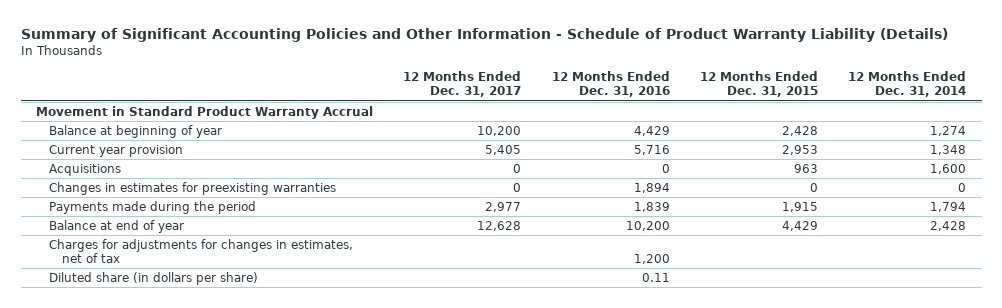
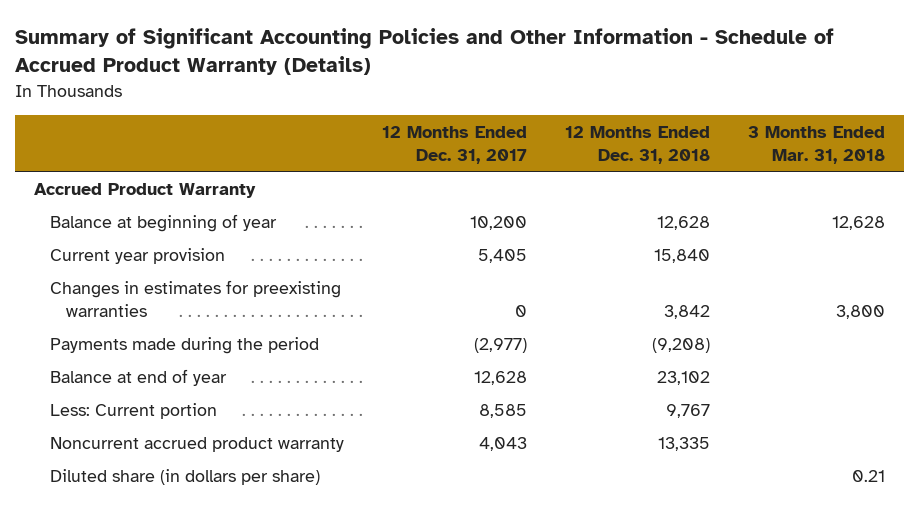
[20,28,948,43] Summary of Significant Accounting Policies and Other Information - Schedule of Product Warranty Liability (Details) -> [15,27,835,76] Summary of Significant Accounting Policies and Other Information - Schedule of Accrued Product Warranty (Details)
[551,71,670,98] 12 Months Ended Dec. 31, 2016 -> none
[700,71,819,98] 12 Months Ended Dec. 31, 2015 -> none
[848,71,967,98] 12 Months Ended Dec. 31, 2014 -> none
none -> [564,125,710,165] 12 Months Ended Dec. 31, 2018
none -> [747,125,885,165] 3 Months Ended Mar. 31, 2018
[35,106,373,120] Movement in Standard Product Warranty Accrual -> [34,182,257,198] Accrued Product Warranty
[48,164,121,177] Acquisitions -> none
[485,202,522,213] 2,977 -> [473,337,527,353] (2,977)
[48,239,353,263] Charges for adjustments for changes in estimates, net of tax -> none
none -> [50,402,218,419] Less: Current portion
none -> [50,436,345,452] Noncurrent accrued product warranty

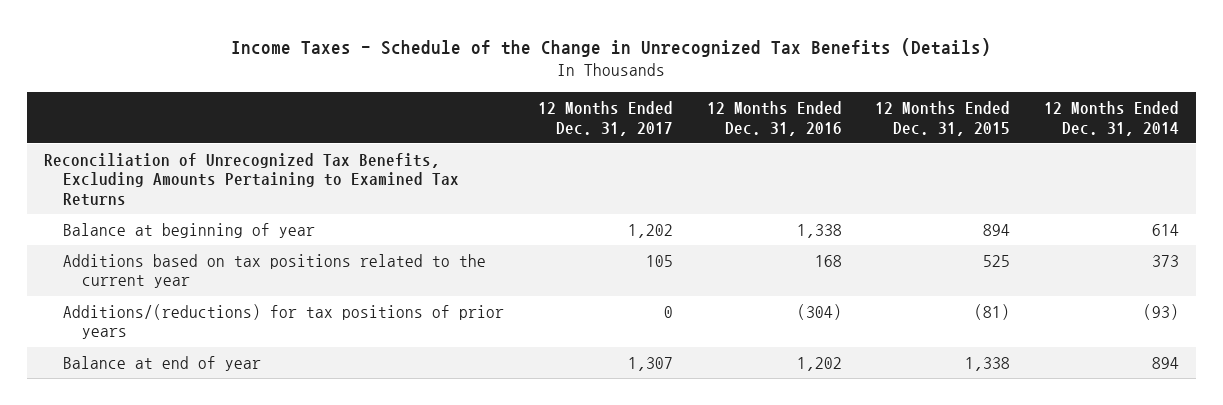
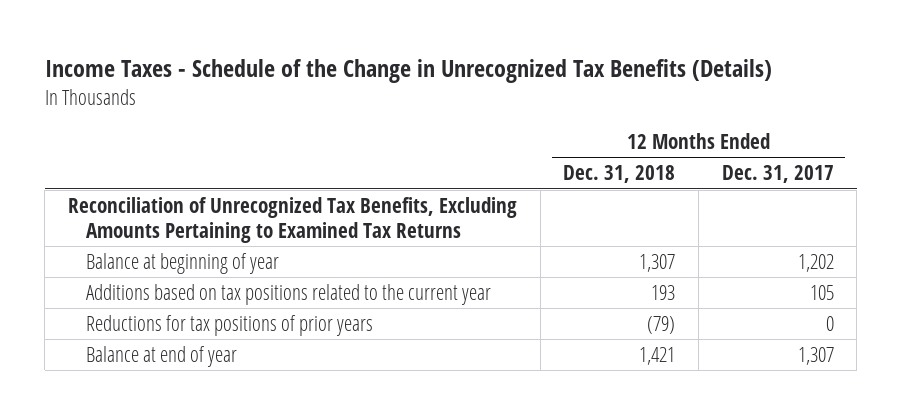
[706,101,842,136] 12 Months Ended Dec. 31, 2016 -> none
[875,101,1011,136] 12 Months Ended Dec. 31, 2015 -> none
[1044,101,1180,136] 12 Months Ended Dec. 31, 2014 -> none
none -> [563,165,676,184] Dec. 31, 2018
[62,304,504,340] Additions/(reductions) for tax positions of prior years -> [86,314,374,336] Reductions for tax positions of prior years

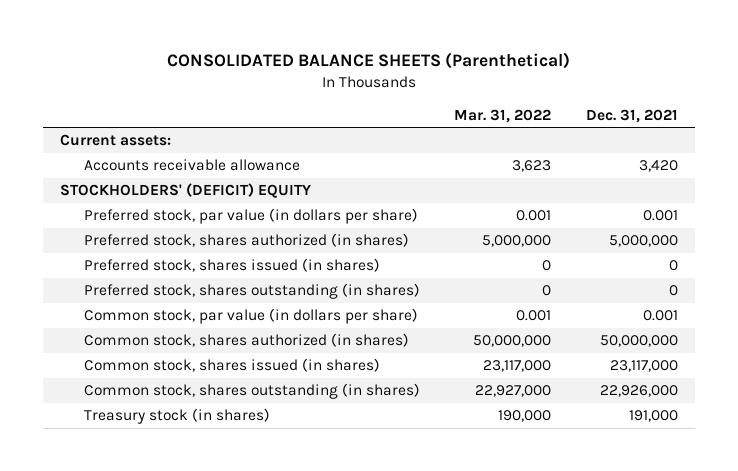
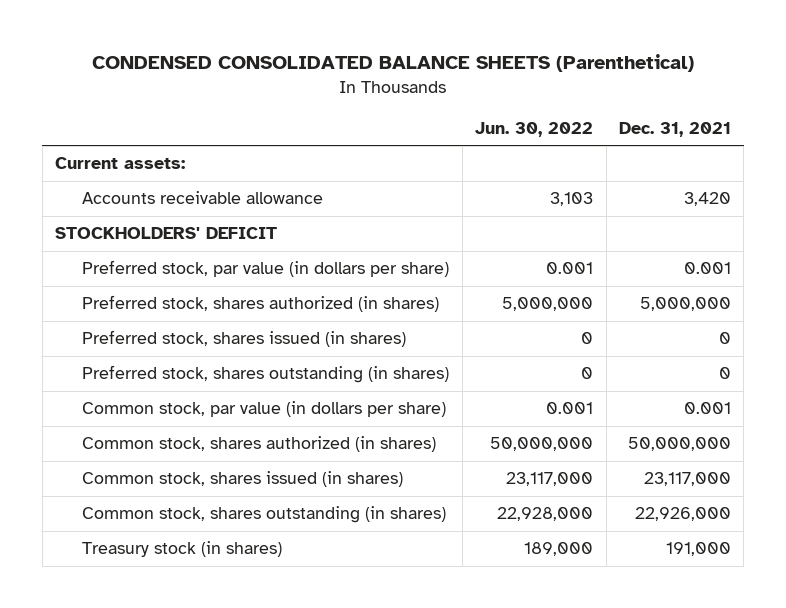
[167,52,571,70] CONSOLIDATED BALANCE SHEETS (Parenthetical) -> [92,54,695,73] CONDENSED CONSOLIDATED BALANCE SHEETS (Parenthetical)
[454,108,552,123] Mar. 31, 2022 -> none
none -> [475,121,594,137] Jun. 30, 2022
[59,183,311,199] STOCKHOLDERS' (DEFICIT) EQUITY -> [55,227,278,240] STOCKHOLDERS' DEFICIT

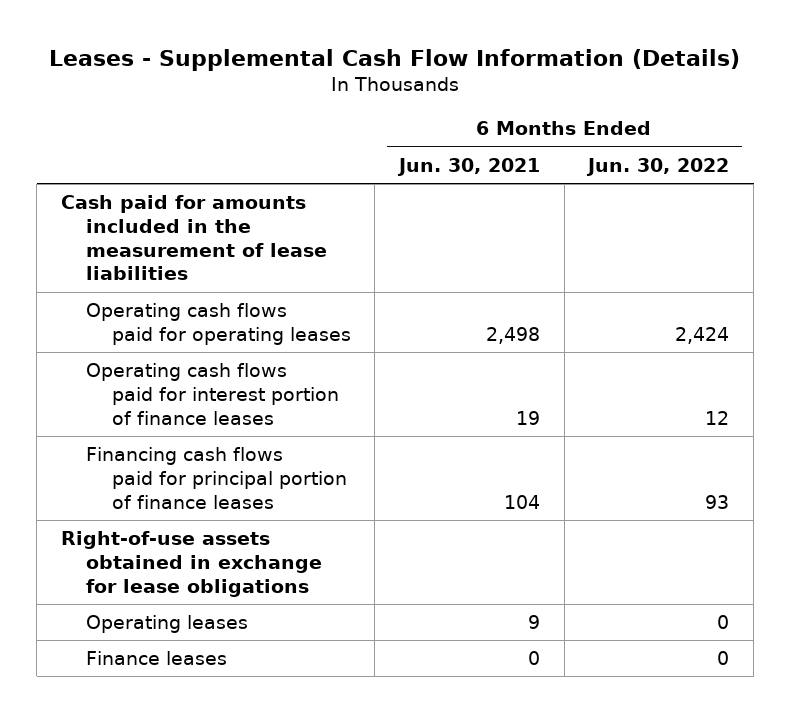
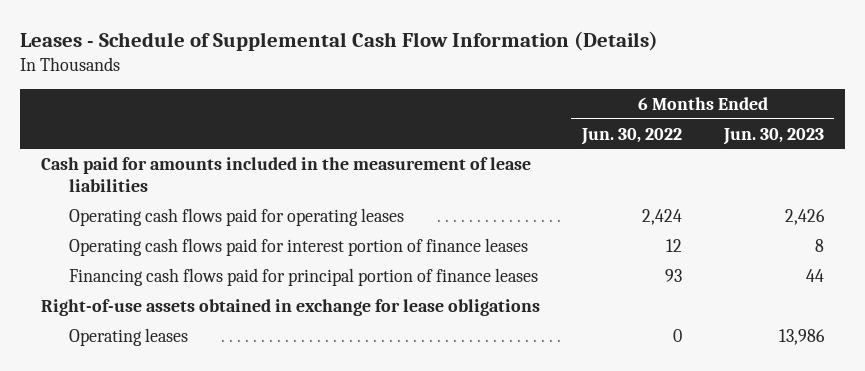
[49,48,741,71] Leases - Supplemental Cash Flow Information (Details) -> [19,31,658,52] Leases - Schedule of Supplemental Cash Flow Information (Details)
[397,157,541,176] Jun. 30, 2021 -> none
none -> [722,127,824,145] Jun. 30, 2023
[86,651,228,666] Finance leases -> none

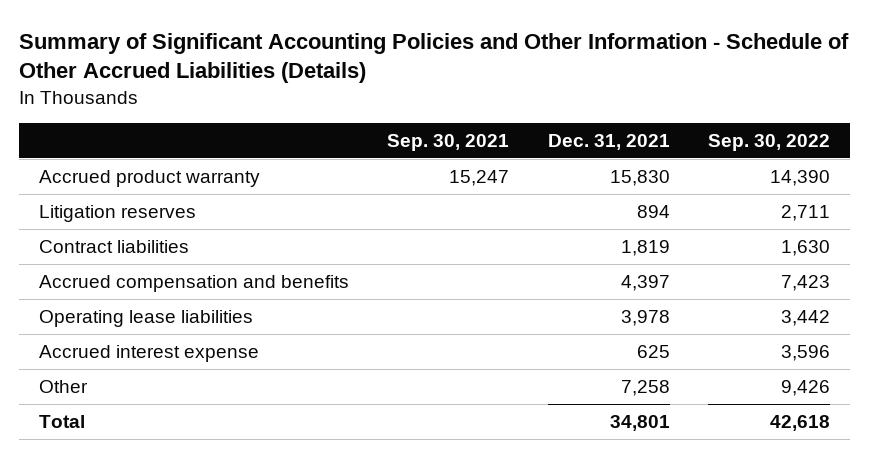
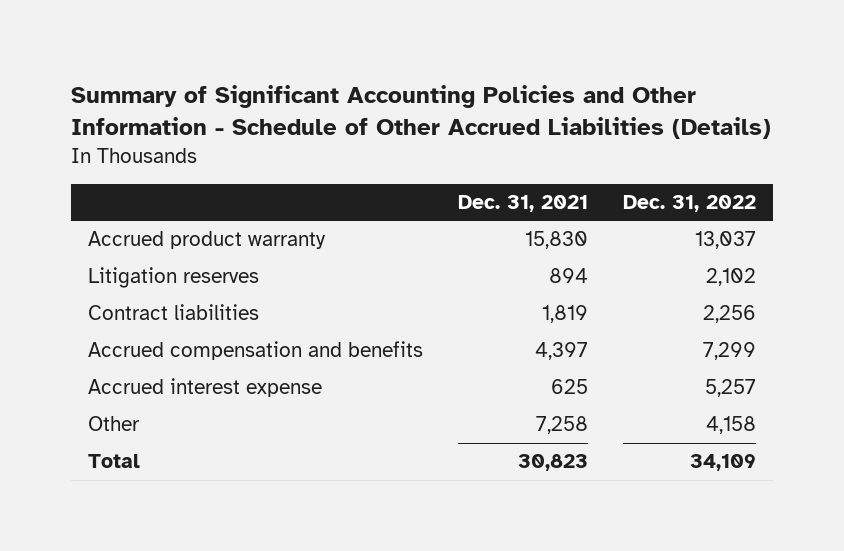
[387,133,510,151] Sep. 30, 2021 -> none
[708,133,831,151] Sep. 30, 2022 -> none
none -> [622,195,756,213] Dec. 31, 2022
[38,309,253,327] Operating lease liabilities -> none
[609,414,670,431] 34,801 -> [517,454,588,472] 30,823

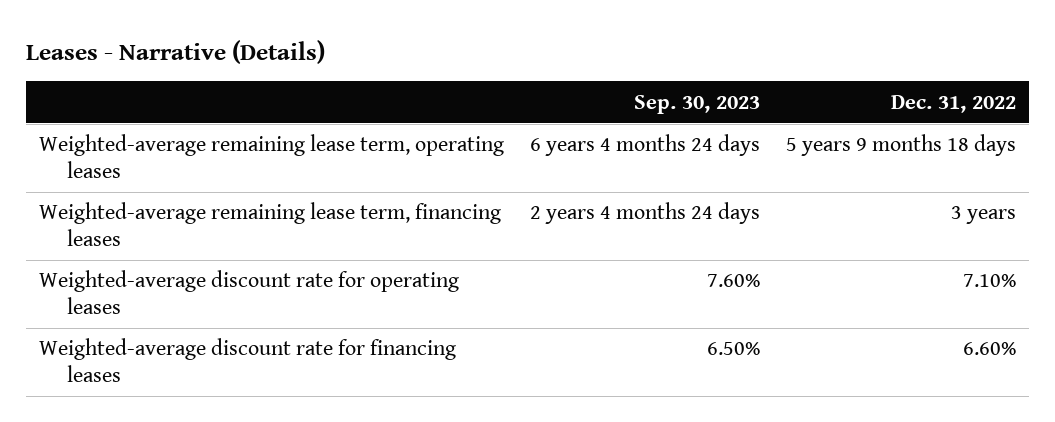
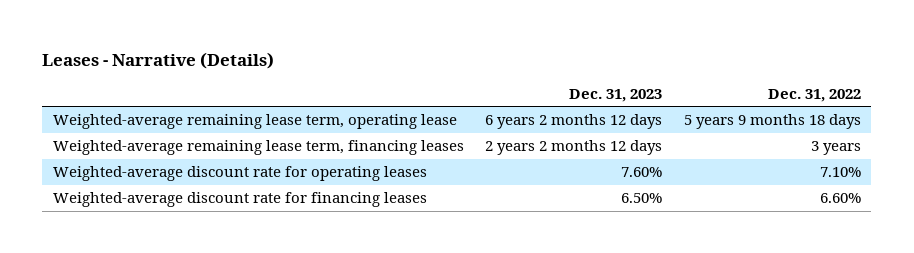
[634,94,761,114] Sep. 30, 2023 -> none
none -> [569,88,663,102] Dec. 31, 2023
[39,134,505,179] Weighted-average remaining lease term, operating leases -> [53,114,458,130] Weighted-average remaining lease term, operating lease

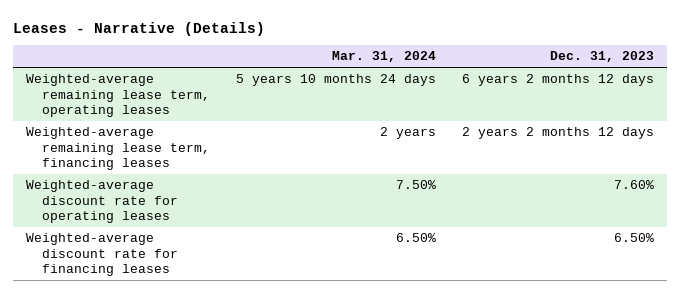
[767,88,861,102] Dec. 31, 2022 -> none
none -> [332,51,437,63] Mar. 31, 2024
[53,114,458,130] Weighted-average remaining lease term, operating lease -> [25,74,210,118] Weighted-average remaining lease term, operating leases

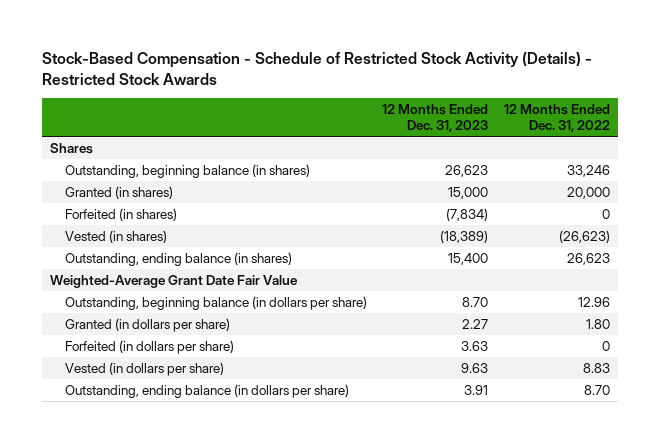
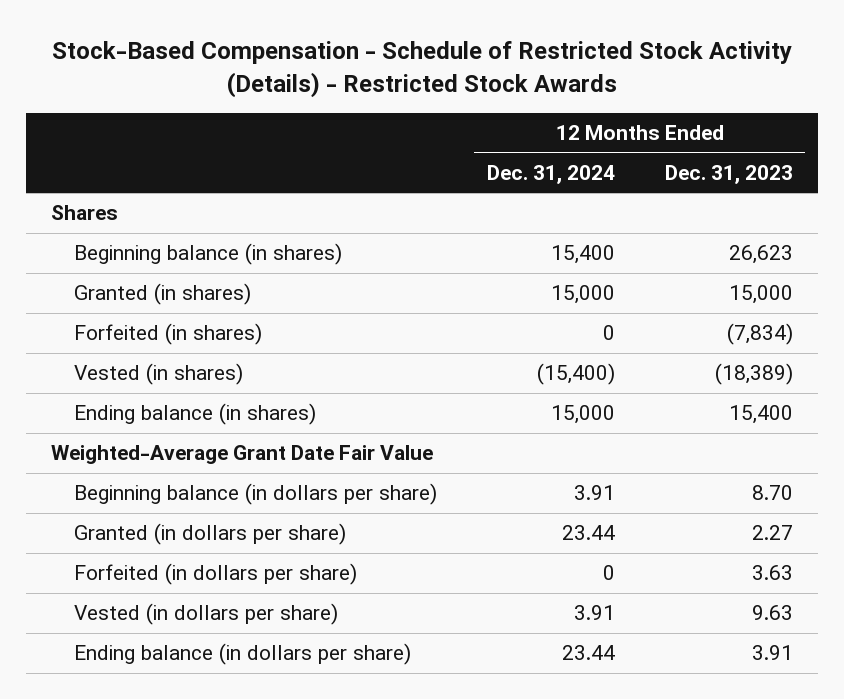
[503,104,610,133] 12 Months Ended Dec. 31, 2022 -> none
none -> [486,164,615,184] Dec. 31, 2024
[64,163,310,178] Outstanding, beginning balance (in shares) -> [74,243,343,266] Beginning balance (in shares)
[64,251,292,266] Outstanding, ending balance (in shares) -> [74,403,317,426] Ending balance (in shares)
[64,295,367,310] Outstanding, beginning balance (in dollars per share) -> [74,483,438,506] Beginning balance (in dollars per share)
[64,383,349,398] Outstanding, ending balance (in dollars per share) -> [74,643,412,666] Ending balance (in dollars per share)

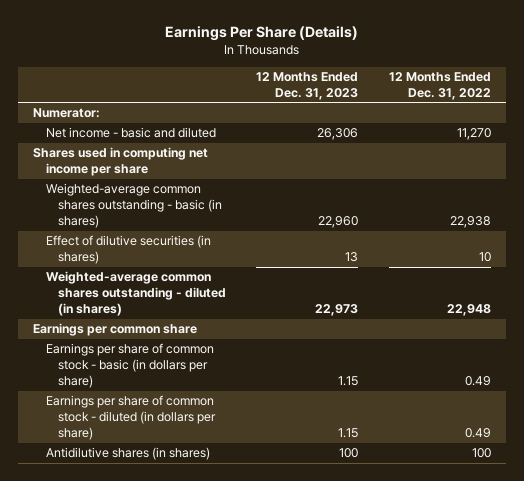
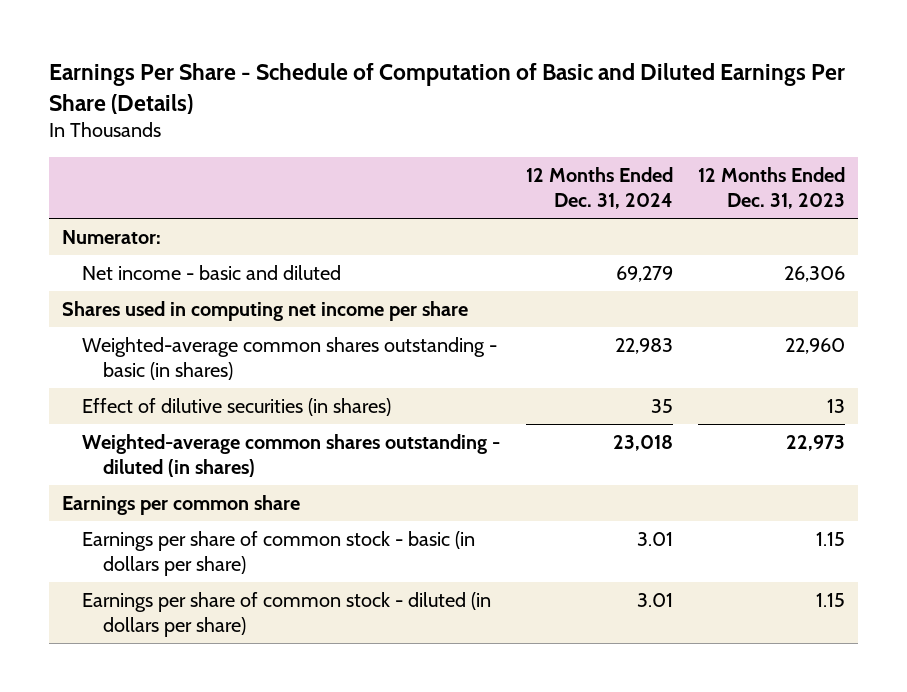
[164,26,358,42] Earnings Per Share (Details) -> [48,62,845,114] Earnings Per Share - Schedule of Computation of Basic and Diluted Earnings Per Share (Details)
[388,71,491,100] 12 Months Ended Dec. 31, 2022 -> none
none -> [525,167,673,210] 12 Months Ended Dec. 31, 2024
[45,447,210,461] Antidilutive shares (in shares) -> none

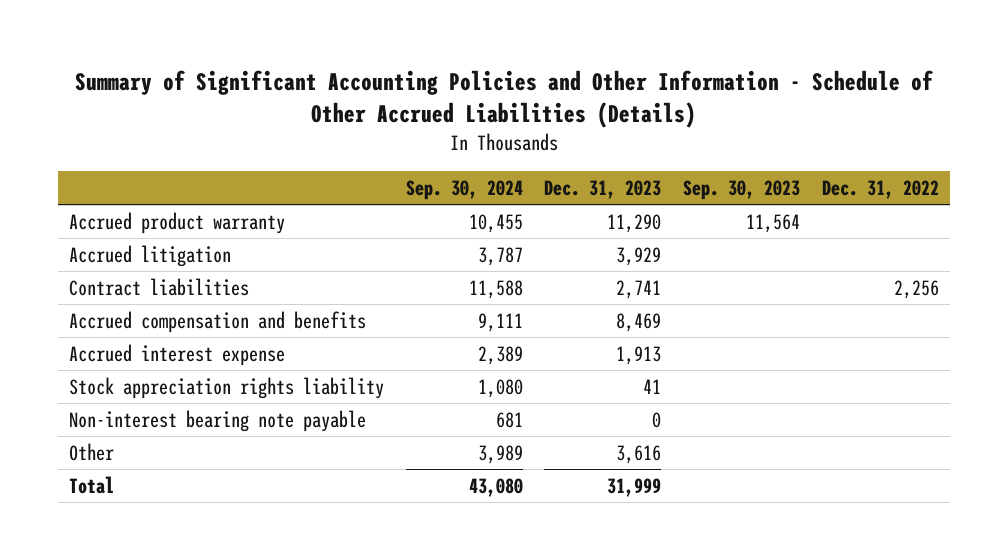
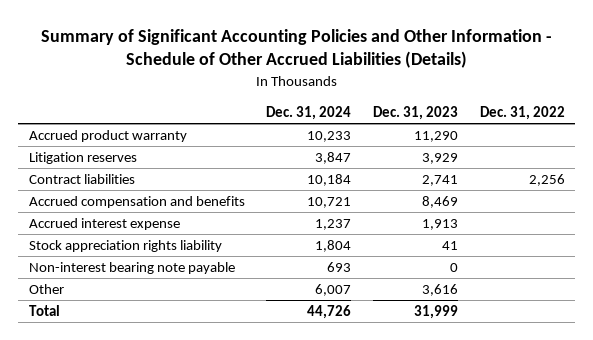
[405,179,523,200] Sep. 30, 2024 -> none
[683,179,801,200] Sep. 30, 2023 -> none
none -> [266,106,352,121] Dec. 31, 2024
[68,244,231,267] Accrued litigation -> [28,151,137,164] Litigation reserves

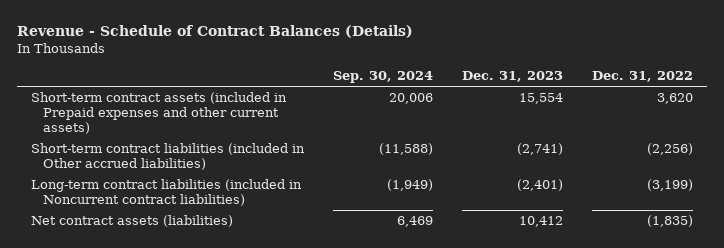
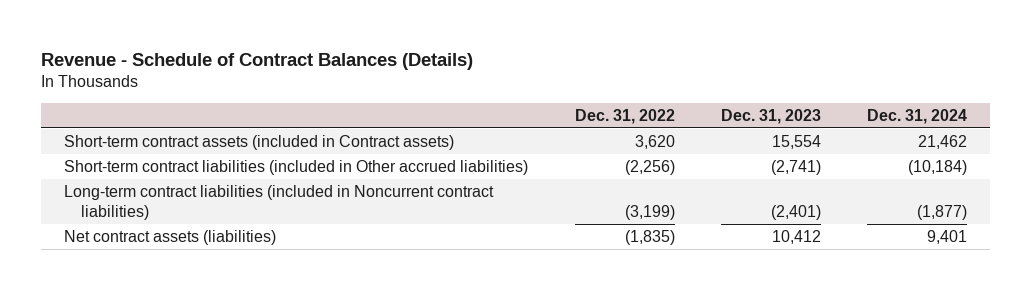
[333,71,434,84] Sep. 30, 2024 -> none
none -> [867,109,968,125] Dec. 31, 2024
[31,91,288,135] Short-term contract assets (included in Prepaid expenses and other current assets) -> [64,134,455,150] Short-term contract assets (included in Contract assets)

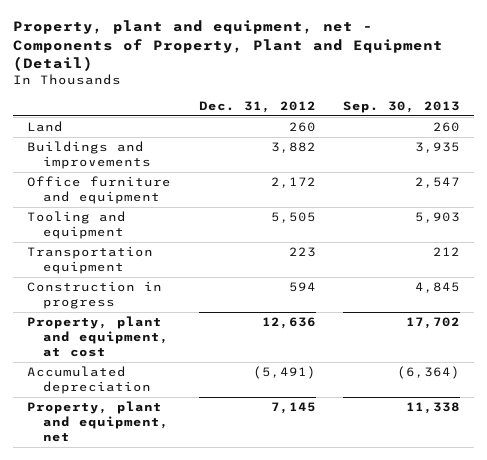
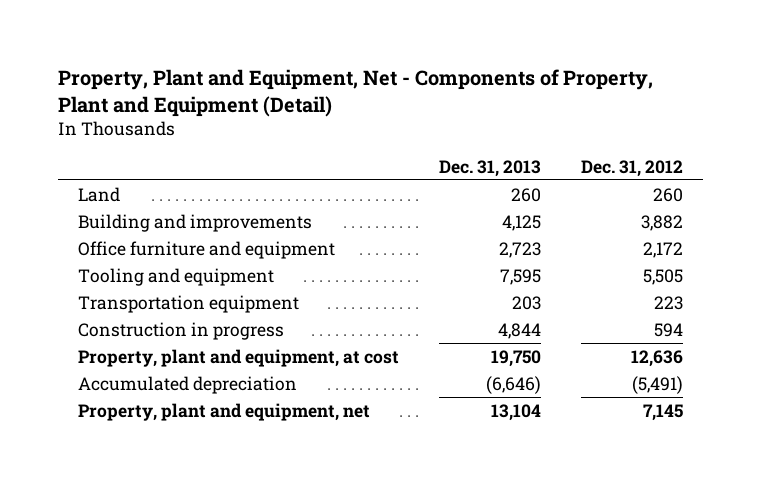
[12,20,443,72] Property, plant and equipment, net - Components of Property, Plant and Equipment (Detail) -> [58,69,654,118] Property, Plant and Equipment, Net - Components of Property, Plant and Equipment (Detail)
[343,101,461,114] Sep. 30, 2013 -> none
none -> [438,159,541,177] Dec. 31, 2013
[26,140,152,170] Buildings and improvements -> [78,213,313,232] Building and improvements

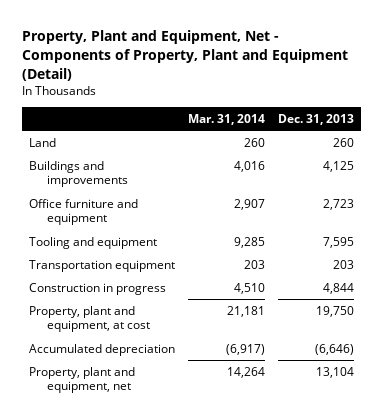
[580,159,683,177] Dec. 31, 2012 -> none
none -> [188,114,266,126] Mar. 31, 2014
[78,213,313,232] Building and improvements -> [28,160,128,188] Buildings and improvements

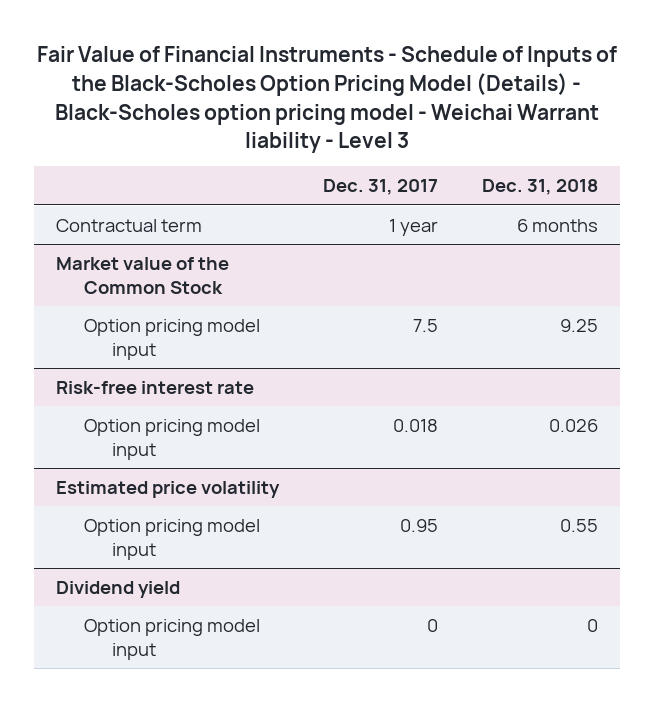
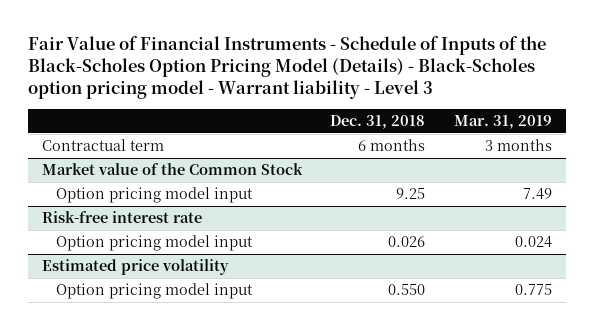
[36,46,617,154] Fair Value of Financial Instruments - Schedule of Inputs of the Black-Scholes Option Pricing Model (Details) - Black-Scholes option pricing model - Weichai Warrant liability - Level 3 -> [27,35,546,100] Fair Value of Financial Instruments - Schedule of Inputs of the Black-Scholes Option Pricing Model (Details) - Black-Scholes option pricing model - Warrant liability - Level 3
[322,179,438,196] Dec. 31, 2017 -> none
none -> [453,115,552,130] Mar. 31, 2019
[55,580,180,598] Dividend yield -> none
[83,618,260,660] Option pricing model input -> none
[559,518,598,532] 0.55 -> [388,284,426,296] 0.550

